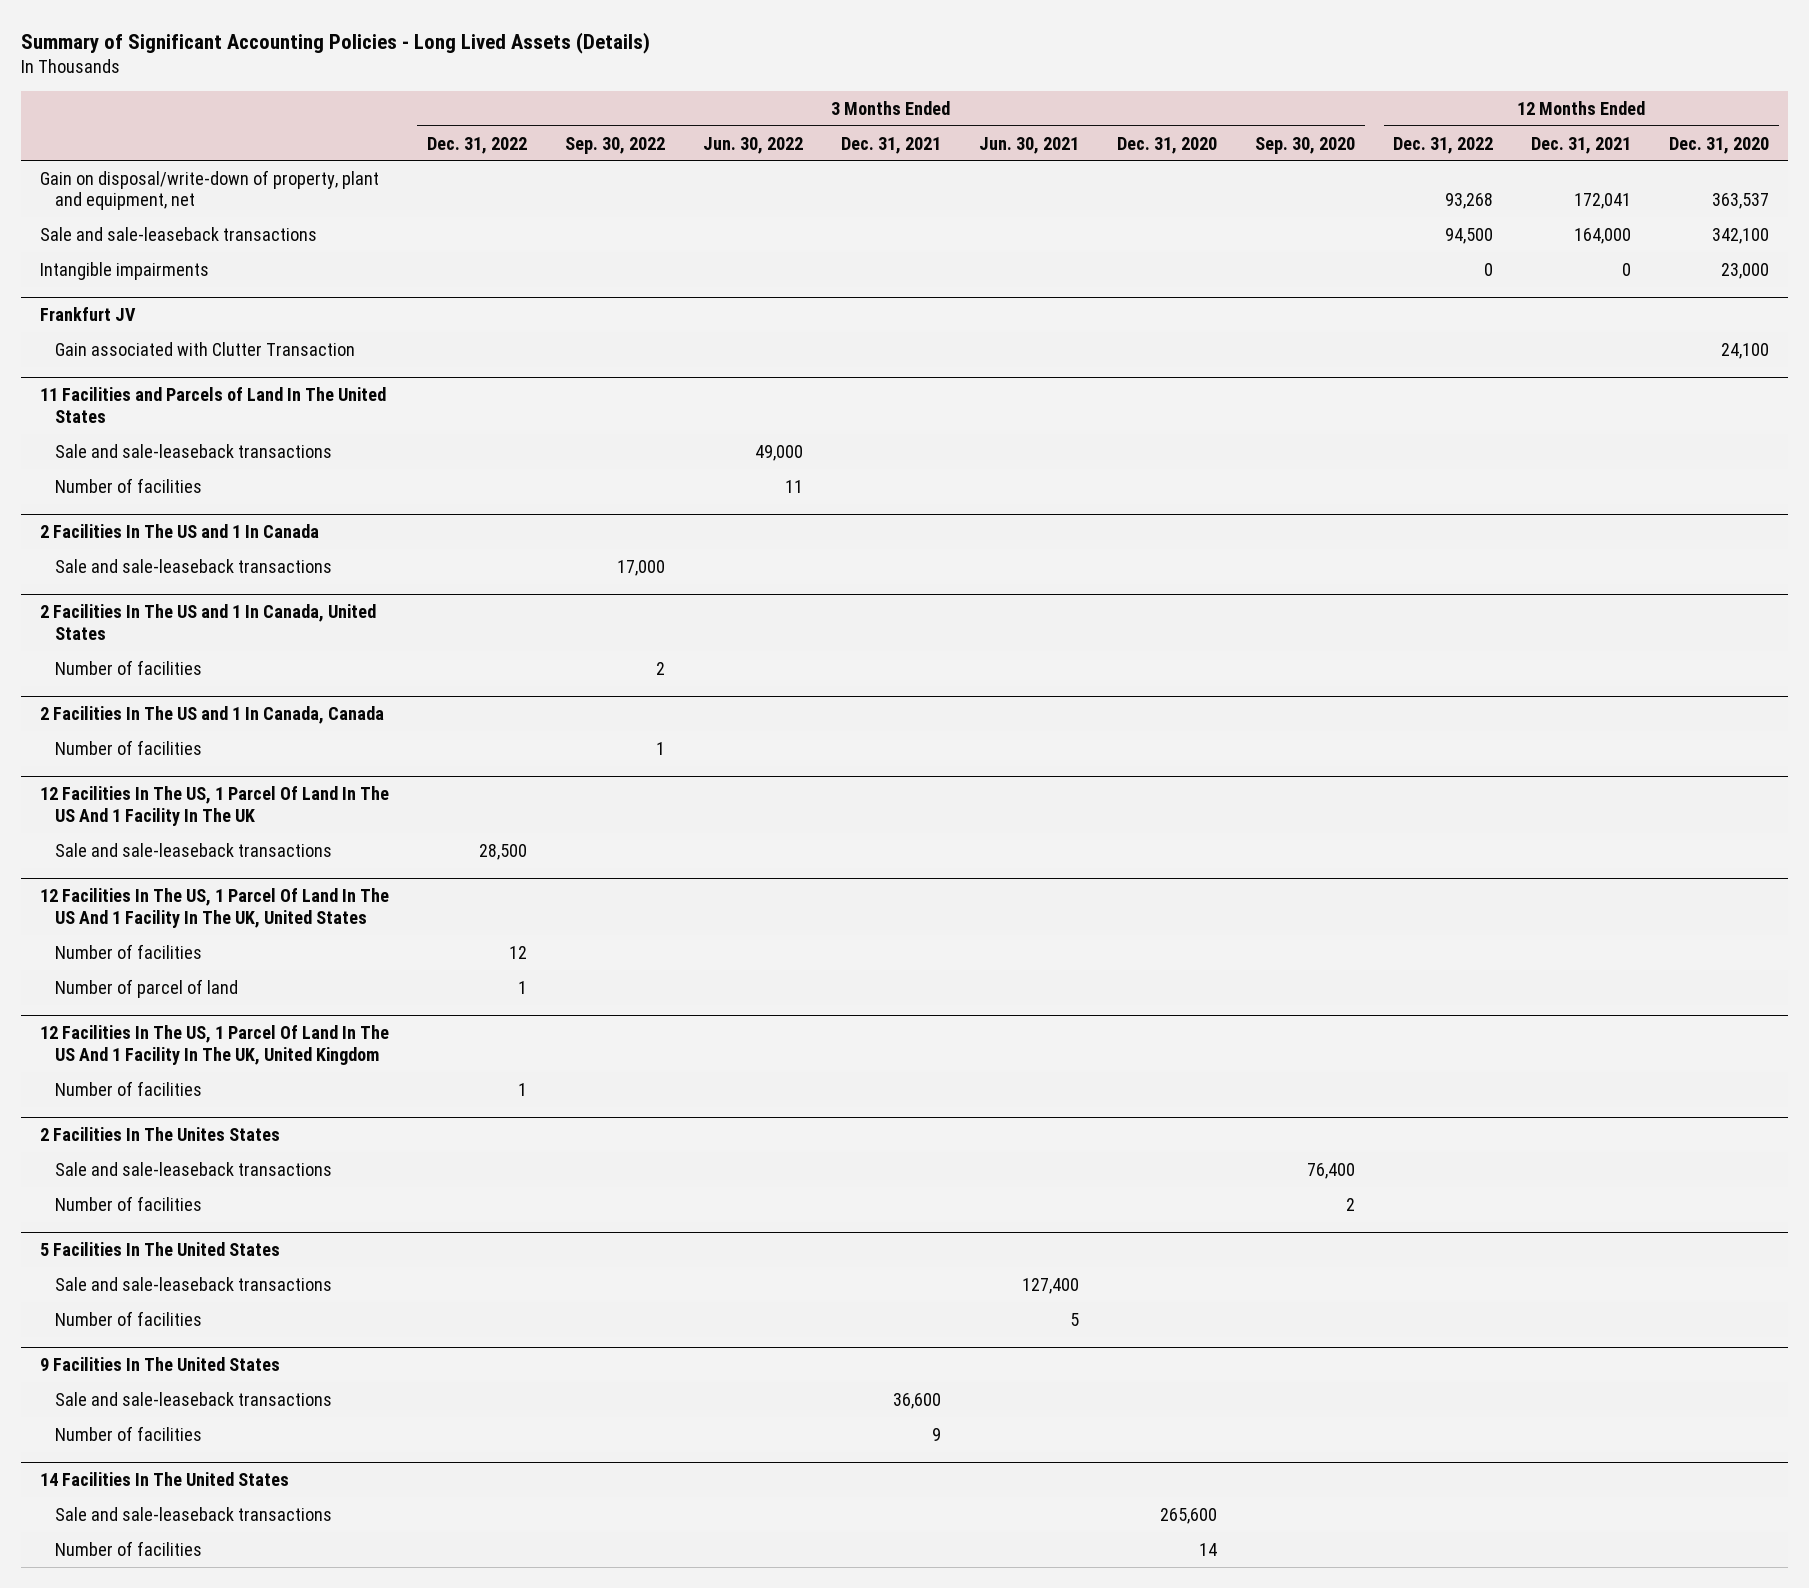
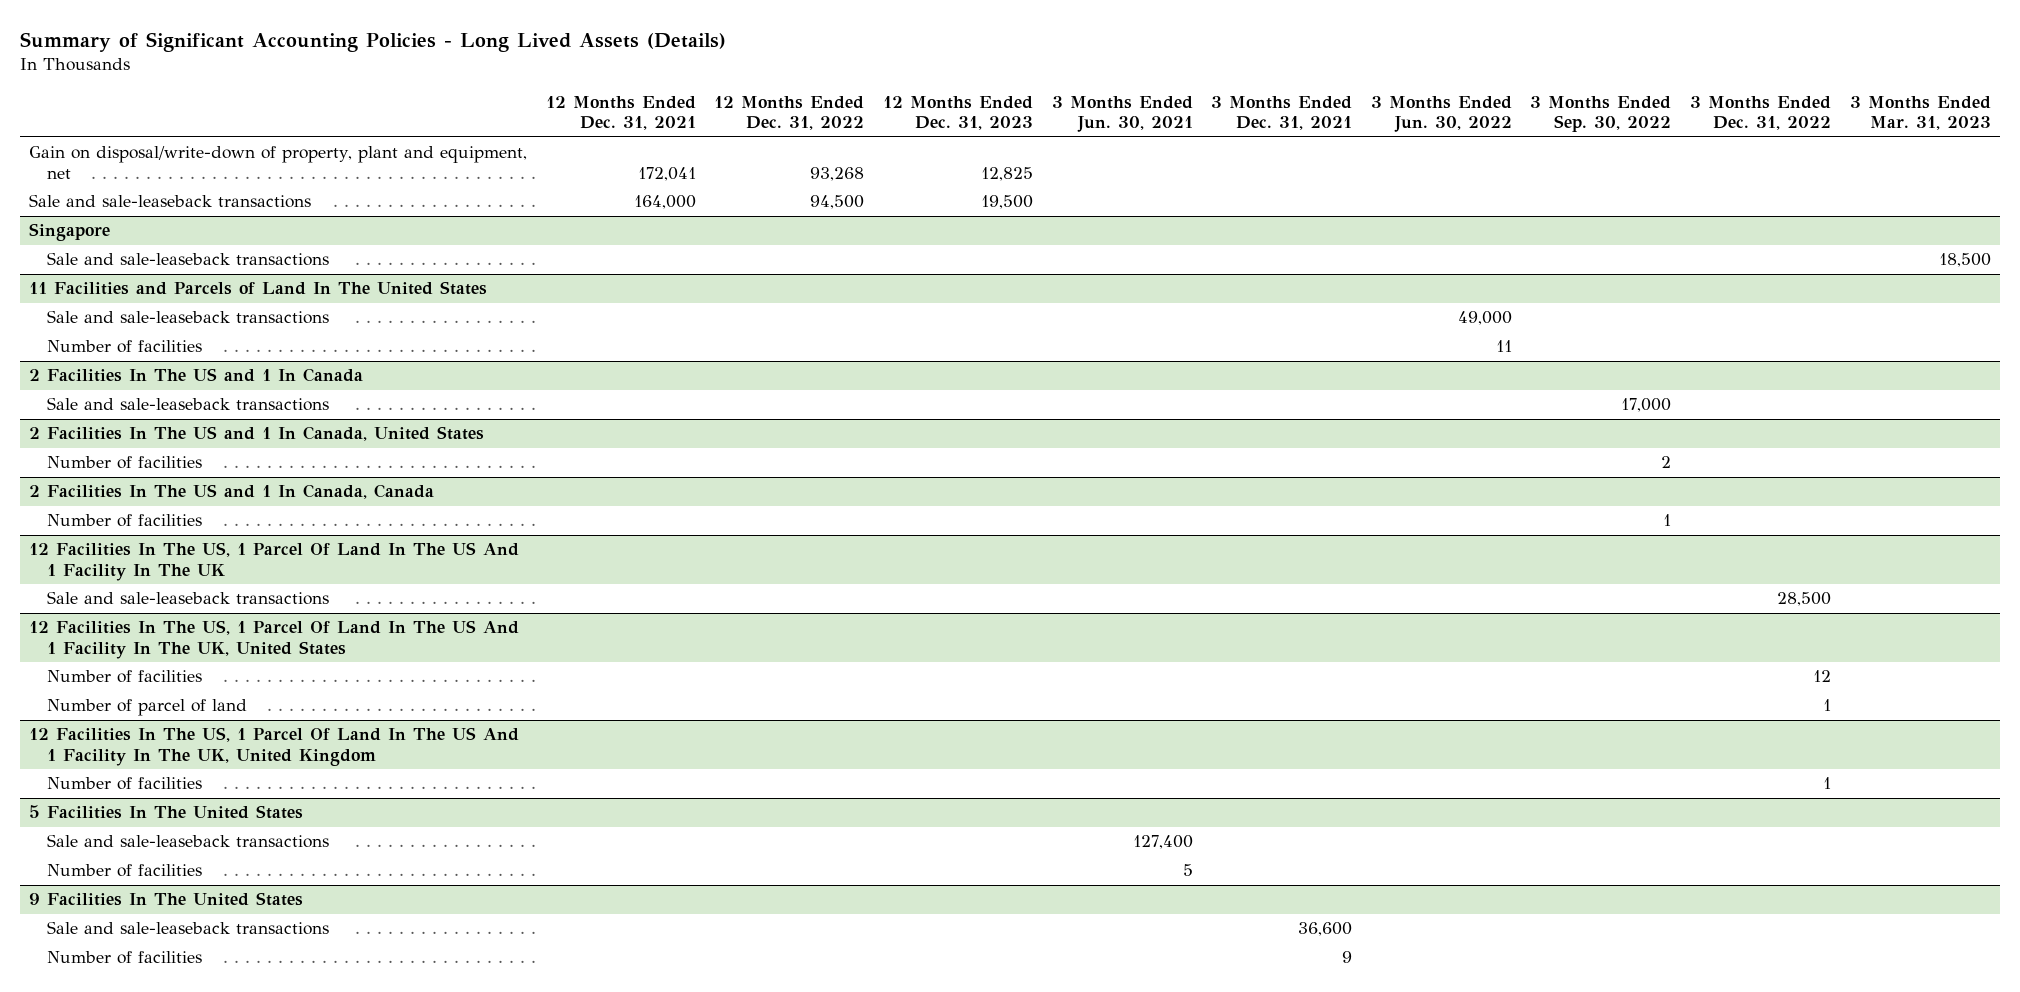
[1117,136,1218,154] Dec. 31, 2020 -> none
[1255,136,1356,154] Sep. 30, 2020 -> none
[1669,136,1770,154] Dec. 31, 2020 -> none
none -> [882,95,1033,131] 12 Months Ended Dec. 31, 2023
none -> [1849,95,1991,131] 3 Months Ended Mar. 31, 2023
[39,261,209,280] Intangible impairments -> none
[39,307,136,322] Frankfurt JV -> none
[55,341,356,356] Gain associated with Clutter Transaction -> none
none -> [29,223,111,242] Singapore
none -> [47,252,330,267] Sale and sale-leaseback transactions
[39,1127,280,1142] 2 Facilities In The Unites States -> none
[55,1161,333,1176] Sale and sale-leaseback transactions -> none
[55,1195,203,1211] Number of facilities -> none
[39,1472,289,1487] 14 Facilities In The United States -> none
[55,1506,333,1521] Sale and sale-leaseback transactions -> none
[55,1540,203,1556] Number of facilities -> none

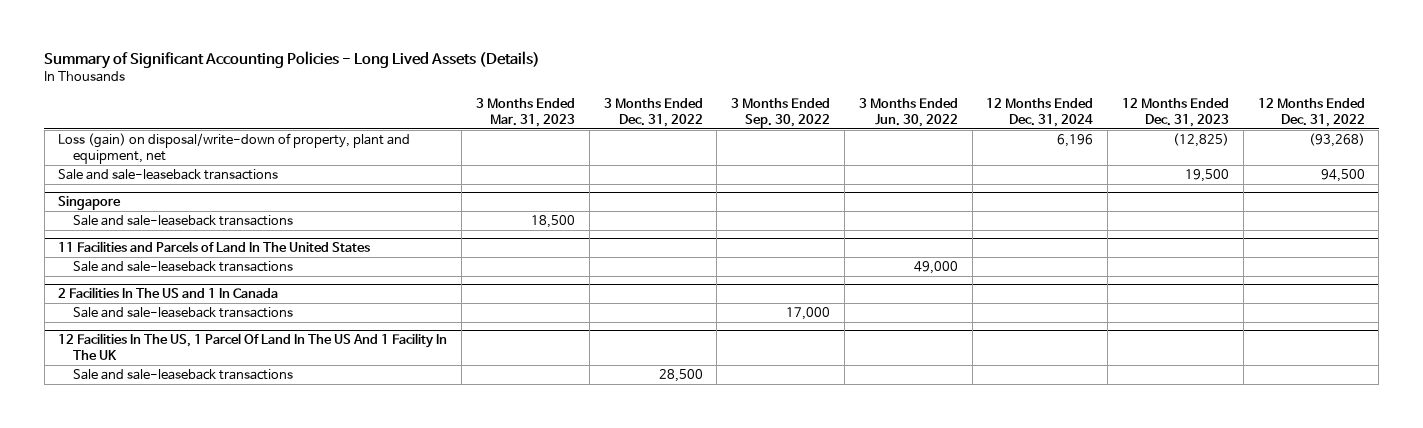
[545,95,696,131] 12 Months Ended Dec. 31, 2021 -> none
[1051,95,1193,133] 3 Months Ended Jun. 30, 2021 -> none
[1211,95,1353,131] 3 Months Ended Dec. 31, 2021 -> none
none -> [986,97,1094,127] 12 Months Ended Dec. 31, 2024
[29,146,528,179] Gain on disposal/write-down of property, plant and equipment, net -> [58,133,411,165] Loss (gain) on disposal/write-down of property, plant and equipment, net
[810,166,865,181] 93,268 -> [1308,133,1365,148] (93,268)
[980,166,1033,181] 12,825 -> [1173,133,1230,148] (12,825)
[47,340,203,354] Number of facilities -> none
[29,426,485,442] 2 Facilities In The US and 1 In Canada, United States -> none
[47,456,203,470] Number of facilities -> none
[29,484,435,500] 2 Facilities In The US and 1 In Canada, Canada -> none
[47,514,203,528] Number of facilities -> none
[29,620,520,659] 12 Facilities In The US, 1 Parcel Of Land In The US And 1 Facility In The UK, United States -> none
[47,670,203,684] Number of facilities -> none
[47,699,248,717] Number of parcel of land -> none
[29,727,520,766] 12 Facilities In The US, 1 Parcel Of Land In The US And 1 Facility In The UK, United Kingdom -> none
[47,777,203,791] Number of facilities -> none
[29,805,304,820] 5 Facilities In The United States -> none
[47,834,330,849] Sale and sale-leaseback transactions -> none
[47,864,203,878] Number of facilities -> none
[29,892,304,907] 9 Facilities In The United States -> none
[47,921,330,936] Sale and sale-leaseback transactions -> none
[47,951,203,965] Number of facilities -> none

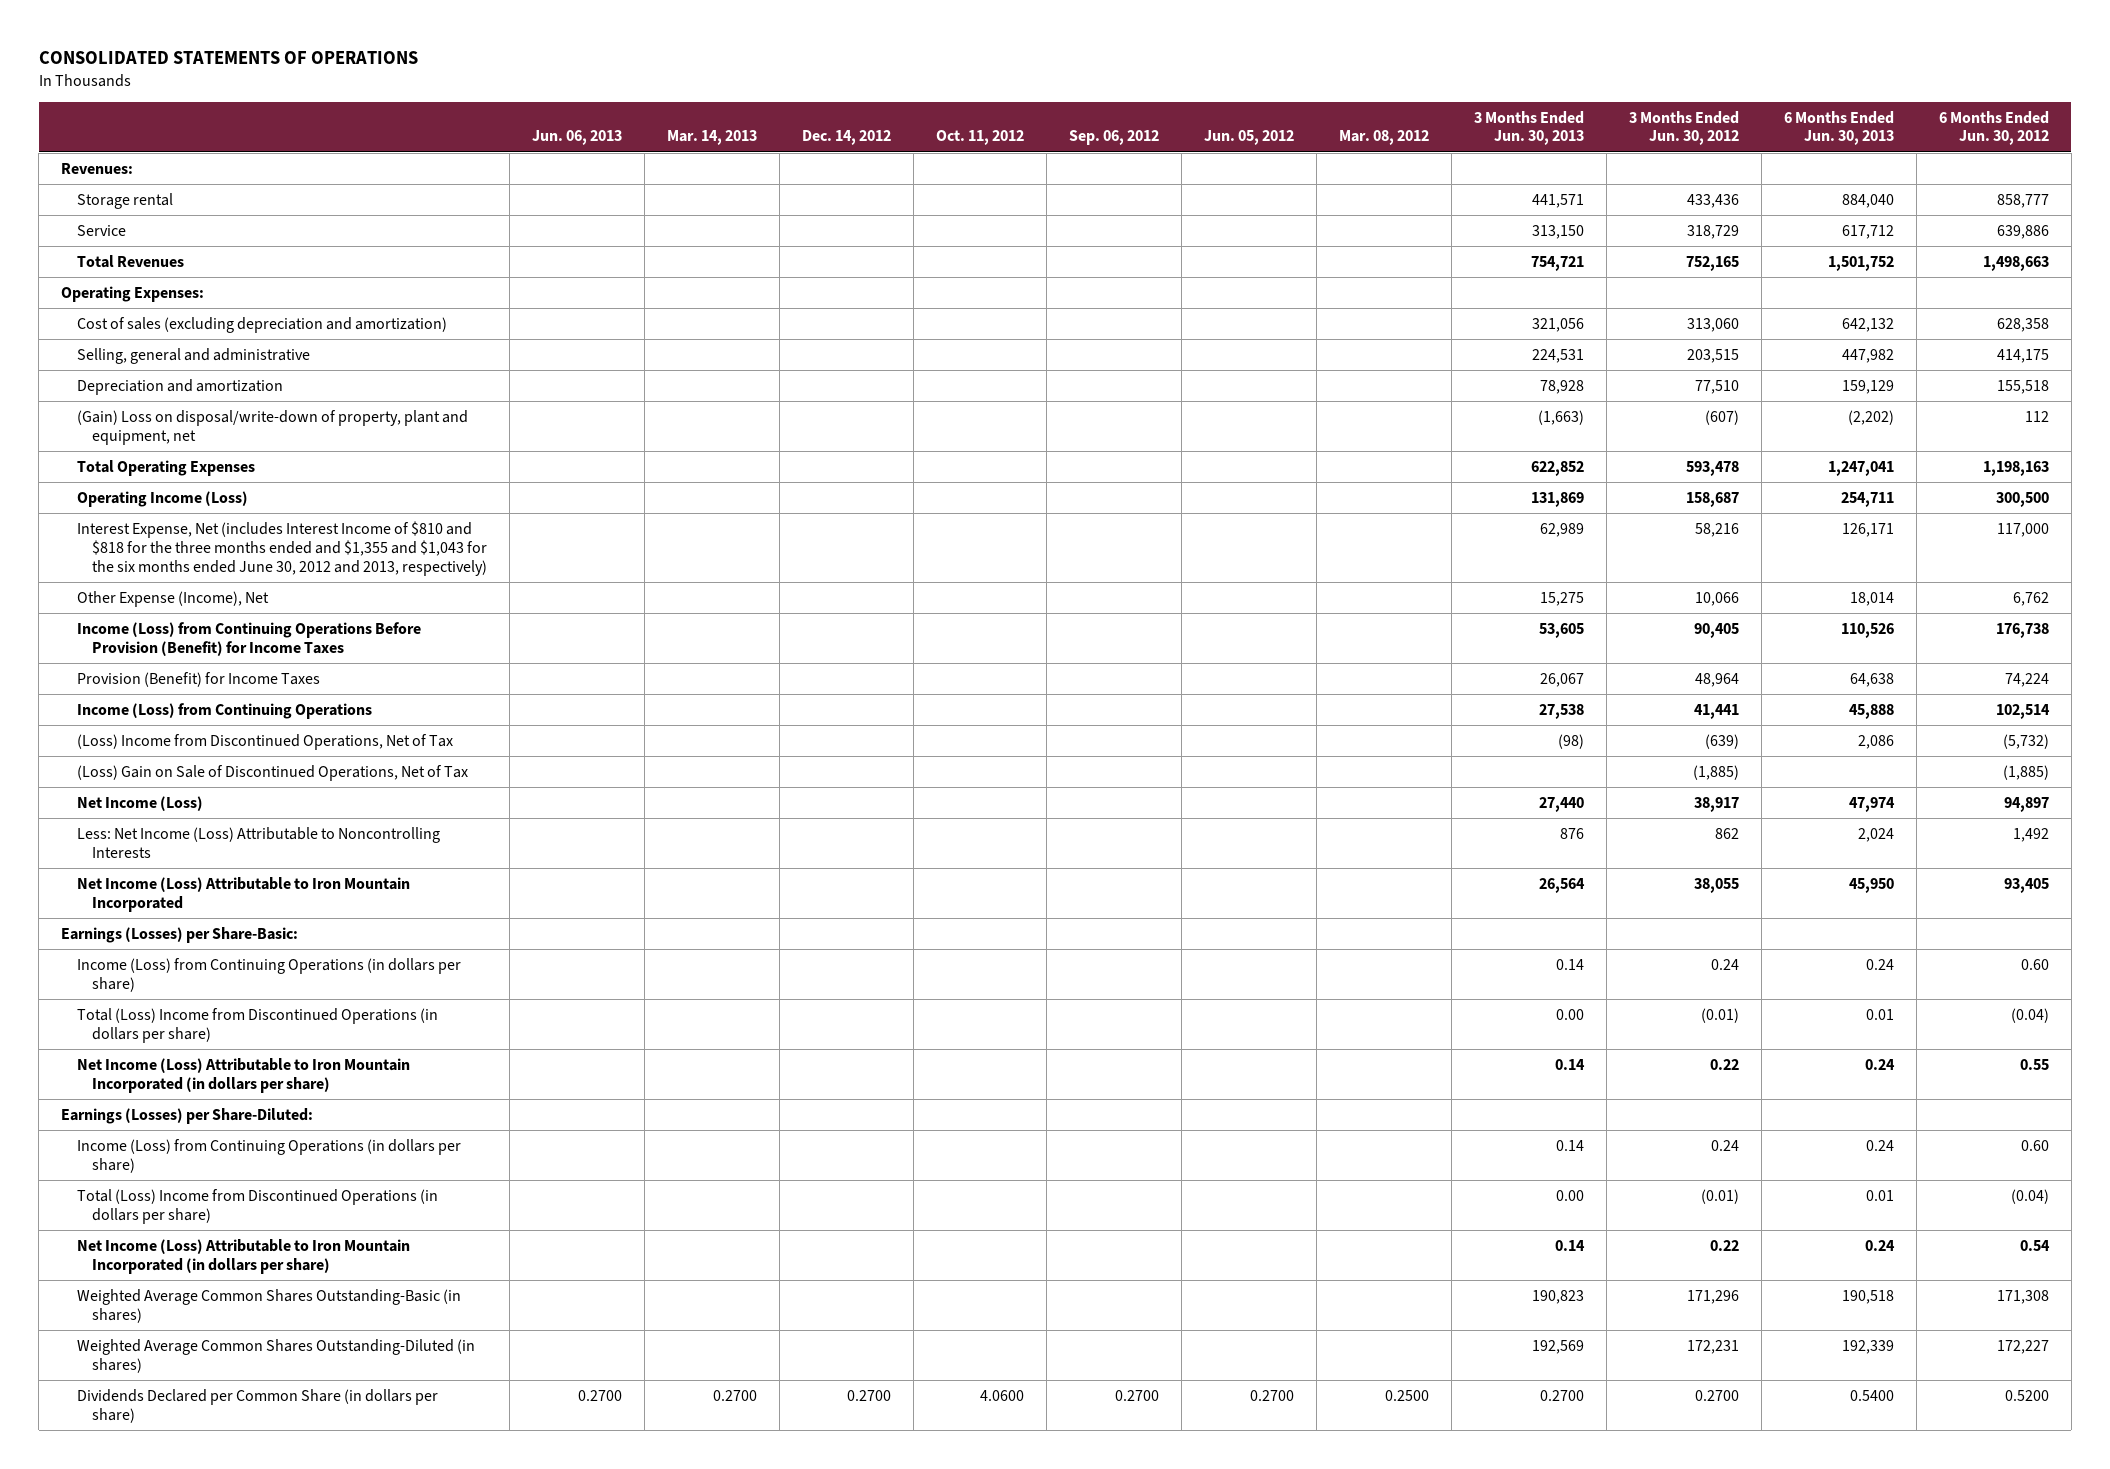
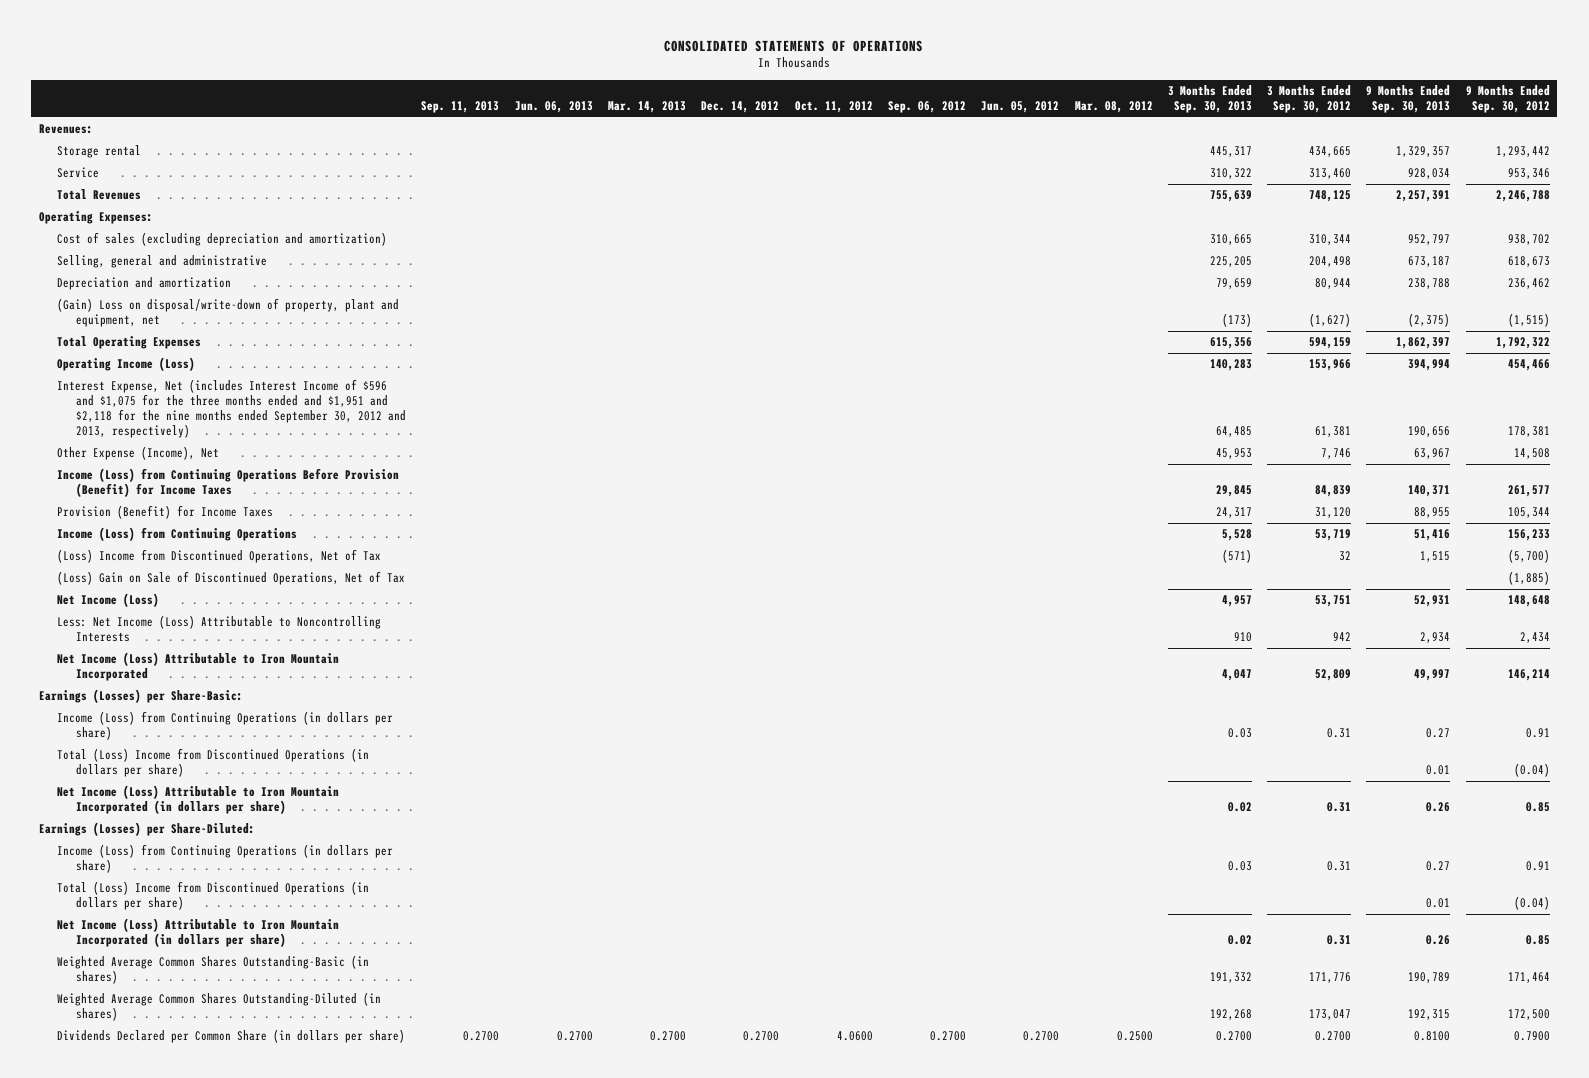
[1473,110,1584,146] 3 Months Ended Jun. 30, 2013 -> none
[1628,110,1739,146] 3 Months Ended Jun. 30, 2012 -> none
[1783,110,1894,146] 6 Months Ended Jun. 30, 2013 -> none
[1938,110,2049,146] 6 Months Ended Jun. 30, 2012 -> none
none -> [421,101,500,114] Sep. 11, 2013
none -> [1167,85,1252,114] 3 Months Ended Sep. 30, 2013
none -> [1267,85,1352,114] 3 Months Ended Sep. 30, 2012
none -> [1366,85,1451,114] 9 Months Ended Sep. 30, 2013
none -> [1465,85,1550,114] 9 Months Ended Sep. 30, 2012
[76,520,487,576] Interest Expense, Net (includes Interest Income of $810 and $818 for the three months ended and $1,355 and $1,043 for the six months ended June 30, 2012 and 2013, respectively) -> [57,379,406,439] Interest Expense, Net (includes Interest Income of $596 and $1,075 for the three months ended and $1,951 and $2,118 for the nine months ended September 30, 2012 and 2013, respectively)

